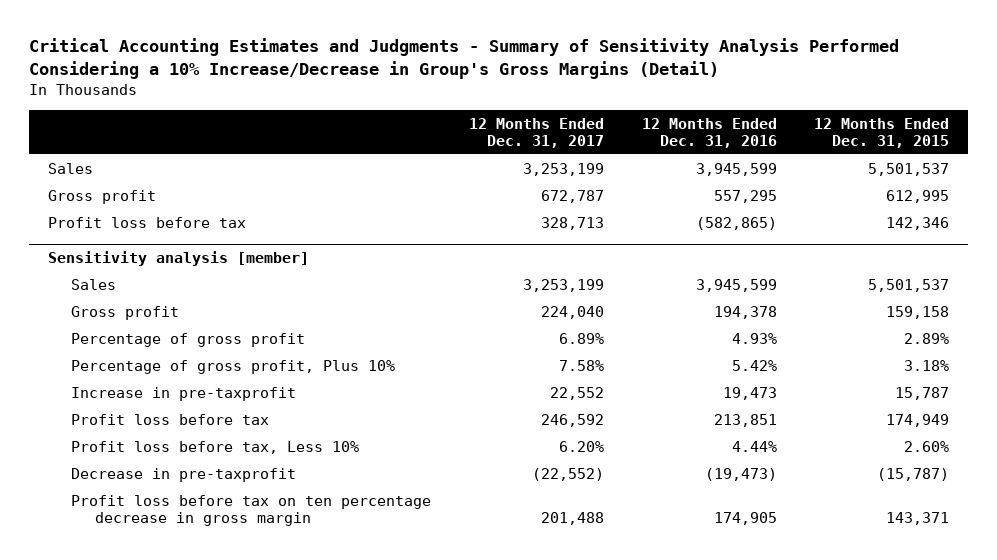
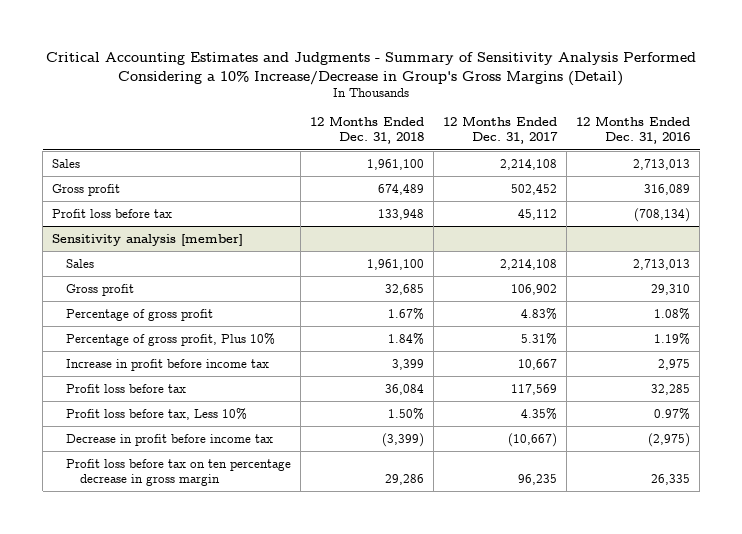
[814,117,950,148] 12 Months Ended Dec. 31, 2015 -> none
none -> [310,115,425,145] 12 Months Ended Dec. 31, 2018
[523,162,605,176] 3,253,199 -> [500,158,558,170] 2,214,108
[695,162,777,176] 3,945,599 -> [633,158,691,170] 2,713,013
[541,189,605,203] 672,787 -> [511,183,558,195] 502,452
[713,189,777,203] 557,295 -> [644,183,691,195] 316,089
[541,216,605,230] 328,713 -> [518,208,558,220] 45,112
[695,216,777,230] (582,865) -> [634,207,691,222] (708,134)
[71,386,297,401] Increase in pre-taxprofit -> none
[71,467,297,482] Decrease in pre-taxprofit -> none
[523,278,605,292] 3,253,199 -> [500,258,558,270] 2,214,108
[695,278,777,292] 3,945,599 -> [633,258,691,270] 2,713,013
[541,305,605,319] 224,040 -> [511,283,558,295] 106,902
[713,305,777,319] 194,378 -> [651,283,691,295] 29,310
[559,332,605,344] 6.89% -> [521,307,558,320] 4.83%
[731,332,777,344] 4.93% -> [654,307,691,320] 1.08%
[559,359,605,371] 7.58% -> [521,332,558,345] 5.31%
[731,359,777,371] 5.42% -> [654,332,691,345] 1.19%
none -> [66,358,270,371] Increase in profit before income tax
[541,413,605,427] 246,592 -> [511,383,558,395] 117,569
[713,413,777,427] 213,851 -> [651,383,691,395] 32,285
[559,440,605,452] 6.20% -> [521,407,558,420] 4.35%
[731,440,777,452] 4.44% -> [654,407,691,420] 0.97%
none -> [66,433,274,446] Decrease in profit before income tax
[541,512,605,526] 201,488 -> [518,474,558,486] 96,235
[713,512,777,526] 174,905 -> [651,474,691,486] 26,335

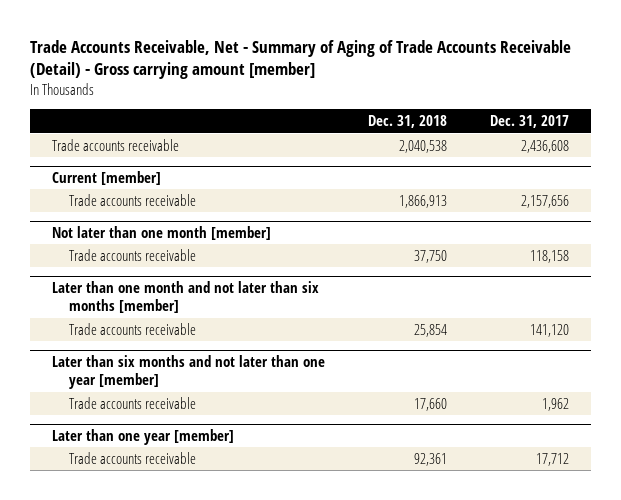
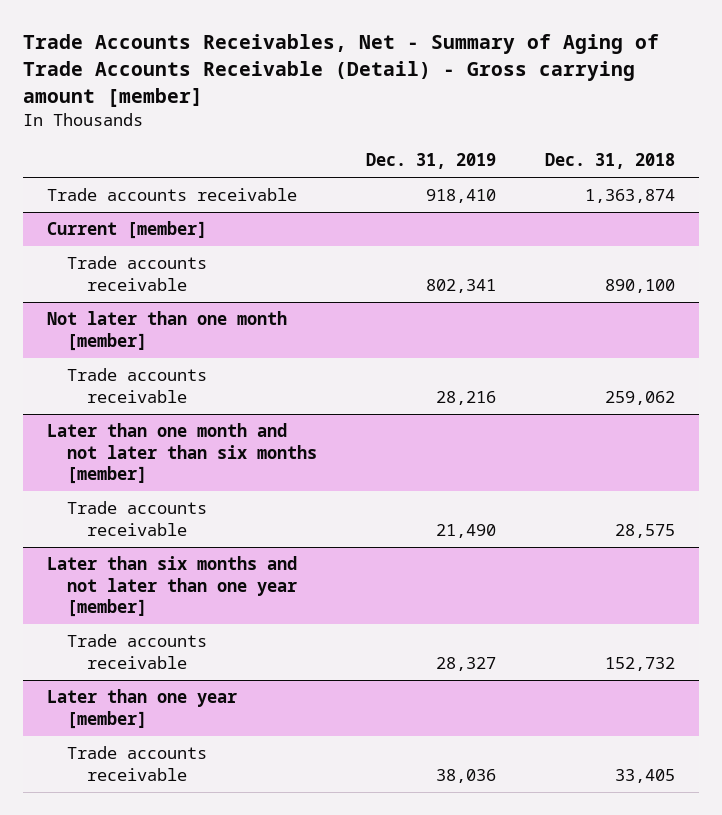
[30,39,572,80] Trade Accounts Receivable, Net - Summary of Aging of Trade Accounts Receivable (Detail) - Gross carrying amount [member] -> [22,34,659,107] Trade Accounts Receivables, Net - Summary of Aging of Trade Accounts Receivable (Detail) - Gross carrying amount [member]
[490,115,570,129] Dec. 31, 2017 -> none
none -> [365,153,496,170] Dec. 31, 2019
[398,139,447,153] 2,040,538 -> [584,189,675,204] 1,363,874
[398,194,447,208] 1,866,913 -> [604,278,675,293] 890,100
[413,249,447,263] 37,750 -> [604,390,675,405] 259,062
[413,323,447,337] 25,854 -> [614,523,675,538] 28,575
[413,397,447,411] 17,660 -> [604,656,675,671] 152,732
[413,452,447,466] 92,361 -> [614,768,675,783] 33,405

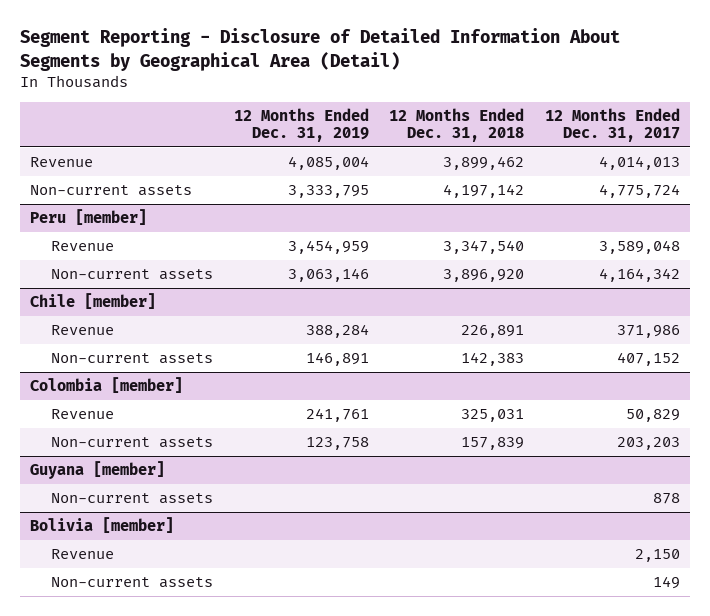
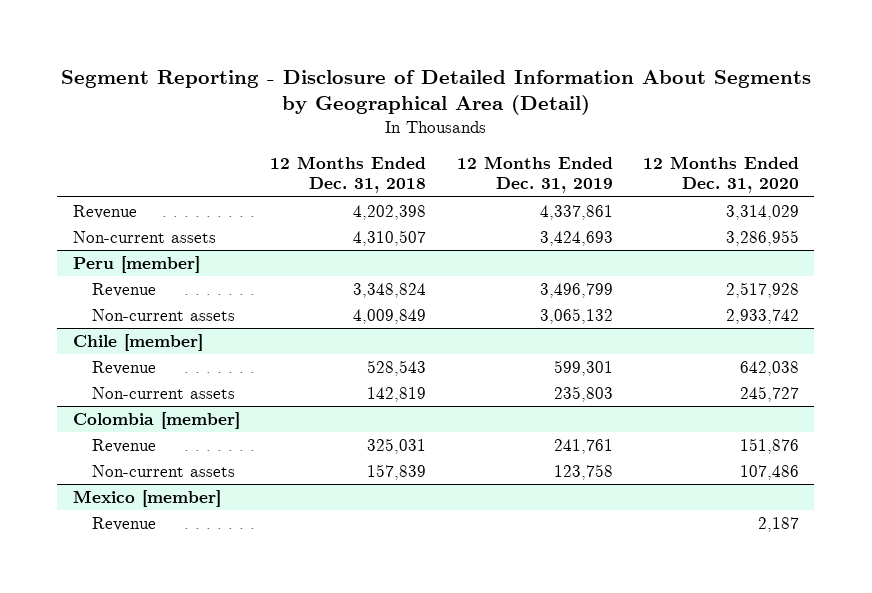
[544,107,680,143] 12 Months Ended Dec. 31, 2017 -> none
none -> [643,155,800,194] 12 Months Ended Dec. 31, 2020
[287,155,369,170] 4,085,004 -> [539,205,613,221] 4,337,861
[443,155,525,170] 3,899,462 -> [353,205,427,221] 4,202,398
[287,184,369,198] 3,333,795 -> [539,231,613,247] 3,424,693
[443,183,525,198] 4,197,142 -> [353,230,427,247] 4,310,507
[287,239,369,254] 3,454,959 -> [539,283,613,299] 3,496,799
[443,239,525,254] 3,347,540 -> [353,283,427,299] 3,348,824
[287,267,369,282] 3,063,146 -> [539,308,613,325] 3,065,132
[443,268,525,282] 3,896,920 -> [353,309,427,325] 4,009,849
[305,323,369,338] 388,284 -> [553,360,613,377] 599,301
[461,324,525,338] 226,891 -> [367,360,427,377] 528,543
[305,351,369,366] 146,891 -> [553,386,613,403] 235,803
[461,351,525,366] 142,383 -> [367,387,427,403] 142,819
[30,460,166,479] Guyana [member] -> none
[51,492,214,504] Non-current assets -> none
[30,516,175,533] Bolivia [member] -> none
none -> [72,490,221,508] Mexico [member]
[51,576,214,588] Non-current assets -> none

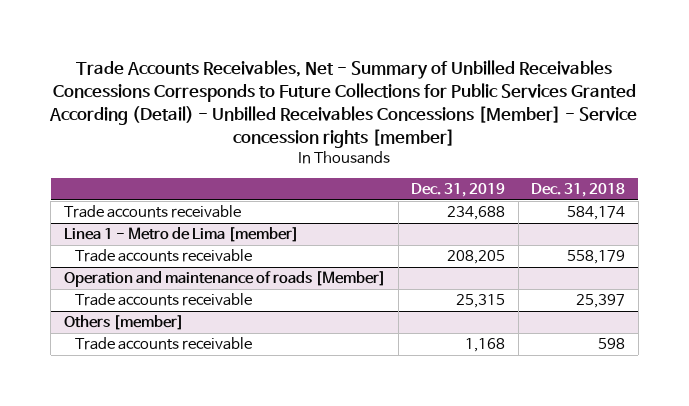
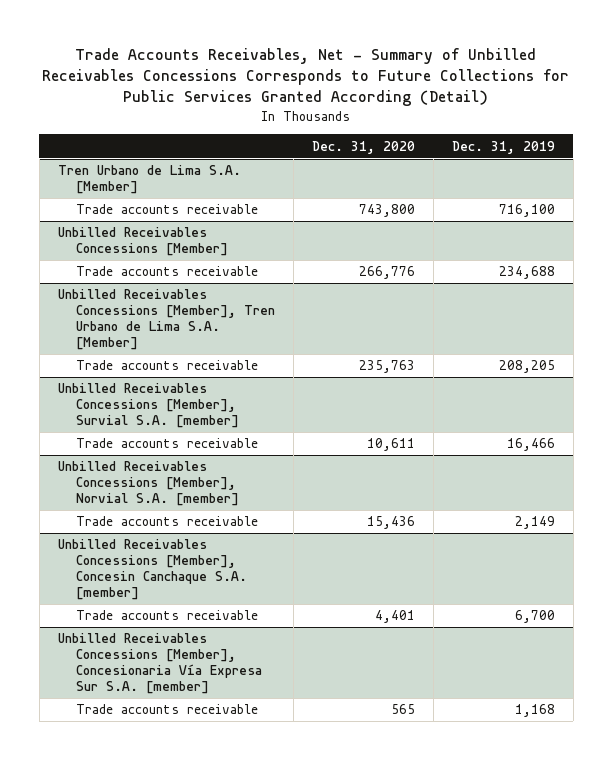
[49,59,638,148] Trade Accounts Receivables, Net - Summary of Unbilled Receivables Concessions Corresponds to Future Collections for Public Services Granted According (Detail) - Unbilled Receivables Concessions [Member] - Service concession rights [member] -> [42,48,570,107] Trade Accounts Receivables, Net - Summary of Unbilled Receivables Concessions Corresponds to Future Collections for Public Services Granted According (Detail)
[531,182,626,197] Dec. 31, 2018 -> none
none -> [312,140,416,154] Dec. 31, 2020
none -> [57,165,241,195] Tren Urbano de Lima S.A. [Member]
none -> [76,204,259,215] Trade accounts receivable
none -> [57,227,229,257] Unbilled Receivables Concessions [Member]
[63,227,299,243] Linea 1 - Metro de Lima [member] -> none
none -> [57,289,276,350] Unbilled Receivables Concessions [Member], Tren Urbano de Lima S.A. [Member]
[63,271,386,288] Operation and maintenance of roads [Member] -> none
[63,315,184,331] Others [member] -> none
none -> [57,383,240,429] Unbilled Receivables Concessions [Member], Survial S.A. [member]
[456,294,506,309] 25,315 -> [506,438,555,452] 16,466
none -> [57,461,240,507] Unbilled Receivables Concessions [Member], Norvial S.A. [member]
none -> [76,516,259,527] Trade accounts receivable
none -> [57,539,248,600] Unbilled Receivables Concessions [Member], Concesin Canchaque S.A. [member]
none -> [76,610,259,621] Trade accounts receivable
none -> [57,633,263,694] Unbilled Receivables Concessions [Member], Concesionaria Vía Expresa Sur S.A. [member]

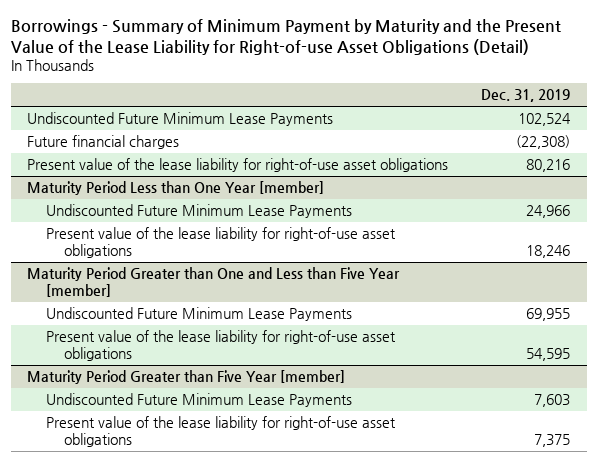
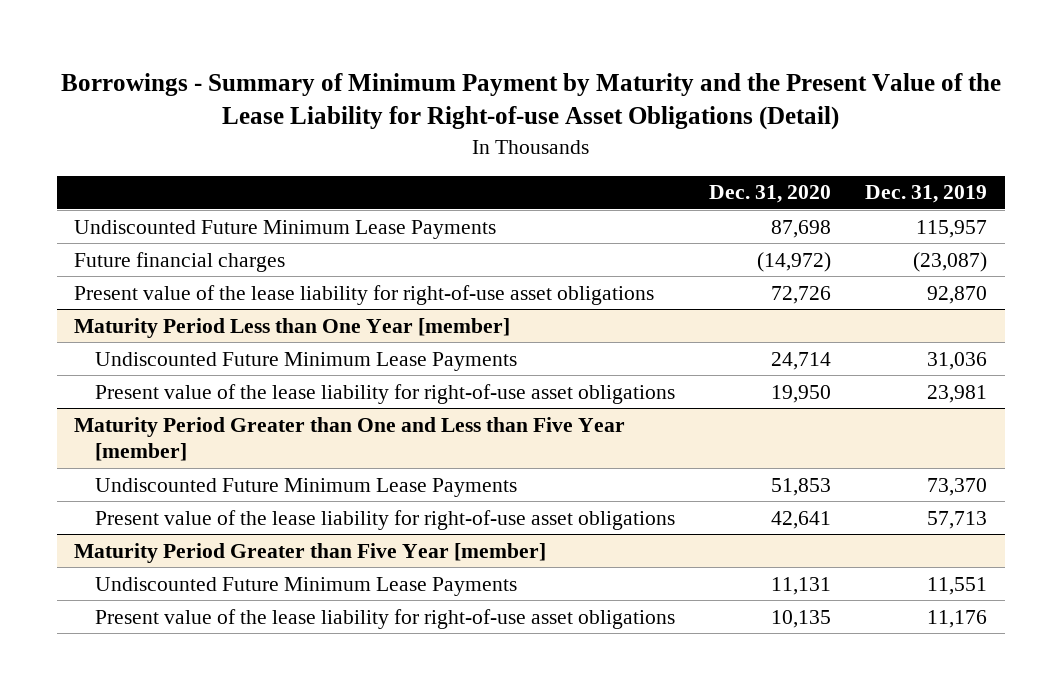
none -> [709,185,832,204] Dec. 31, 2020
[518,113,572,127] 102,524 -> [916,219,988,238] 115,957
[516,135,571,150] (22,308) -> [913,251,988,272] (23,087)
[526,159,571,173] 80,216 -> [927,285,988,304] 92,870
[526,205,571,219] 24,966 -> [927,351,988,370] 31,036
[526,245,571,259] 18,246 -> [927,384,988,403] 23,981
[526,308,571,322] 69,955 -> [927,477,988,496] 73,370
[526,348,571,362] 54,595 -> [927,510,988,529] 57,713
[534,394,571,408] 7,603 -> [927,576,988,595] 11,551
[534,434,571,448] 7,375 -> [927,609,988,628] 11,176

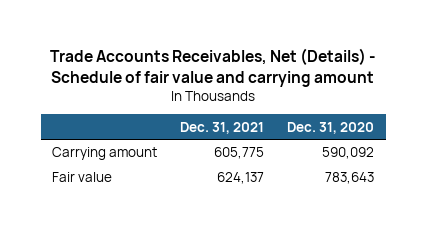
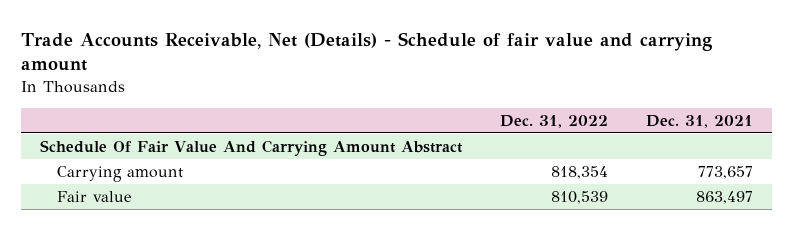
[50,47,377,87] Trade Accounts Receivables, Net (Details) - Schedule of fair value and carrying amount -> [20,31,712,72] Trade Accounts Receivable, Net (Details) - Schedule of fair value and carrying amount
[287,121,375,134] Dec. 31, 2020 -> none
none -> [499,114,608,128] Dec. 31, 2022
none -> [39,139,463,156] Schedule Of Fair Value And Carrying Amount Abstract
[214,147,265,160] 605,775 -> [697,165,753,179] 773,657
[217,172,265,185] 624,137 -> [695,190,753,204] 863,497

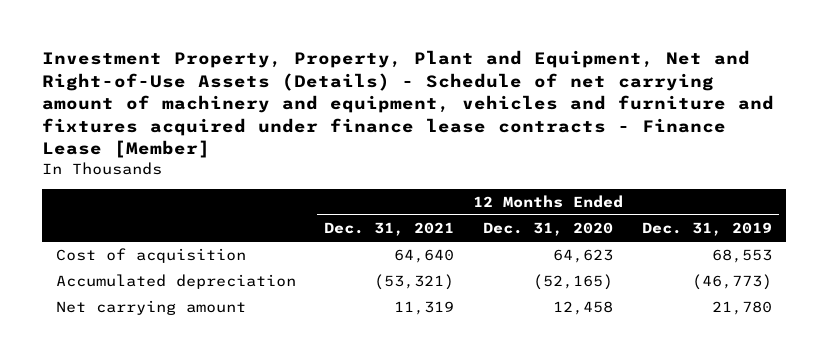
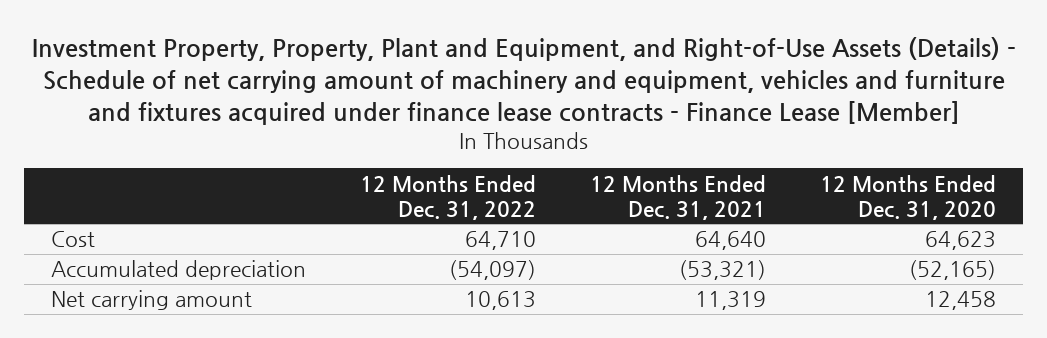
[41,50,774,159] Investment Property, Property, Plant and Equipment, Net and Right-of-Use Assets (Details) - Schedule of net carrying amount of machinery and equipment, vehicles and furniture and fixtures acquired under finance lease contracts - Finance Lease [Member] -> [31,37,1016,126] Investment Property, Property, Plant and Equipment, and Right-of-Use Assets (Details) - Schedule of net carrying amount of machinery and equipment, vehicles and furniture and fixtures acquired under finance lease contracts - Finance Lease [Member]
[641,222,772,237] Dec. 31, 2019 -> none
none -> [360,174,537,220] 12 Months Ended Dec. 31, 2022
[55,248,246,264] Cost of acquisition -> [51,231,96,248] Cost

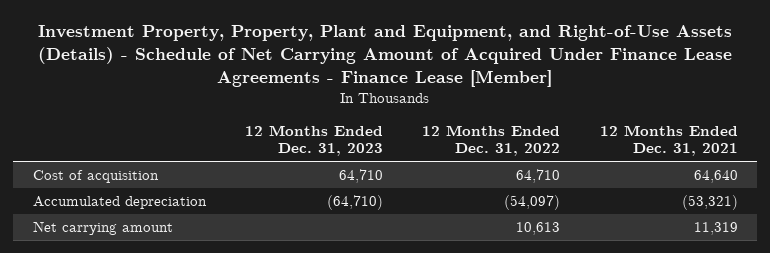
[31,37,1016,126] Investment Property, Property, Plant and Equipment, and Right-of-Use Assets (Details) - Schedule of net carrying amount of machinery and equipment, vehicles and furniture and fixtures acquired under finance lease contracts - Finance Lease [Member] -> [38,24,733,87] Investment Property, Property, Plant and Equipment, and Right-of-Use Assets (Details) - Schedule of Net Carrying Amount of Acquired Under Finance Lease Agreements - Finance Lease [Member]
[820,174,997,220] 12 Months Ended Dec. 31, 2020 -> none
none -> [245,125,384,157] 12 Months Ended Dec. 31, 2023
[51,231,96,248] Cost -> [32,170,159,184] Cost of acquisition

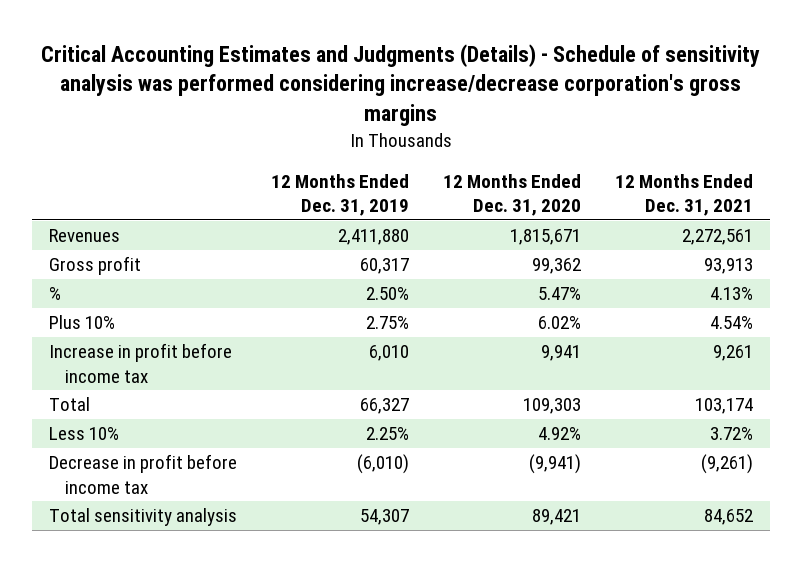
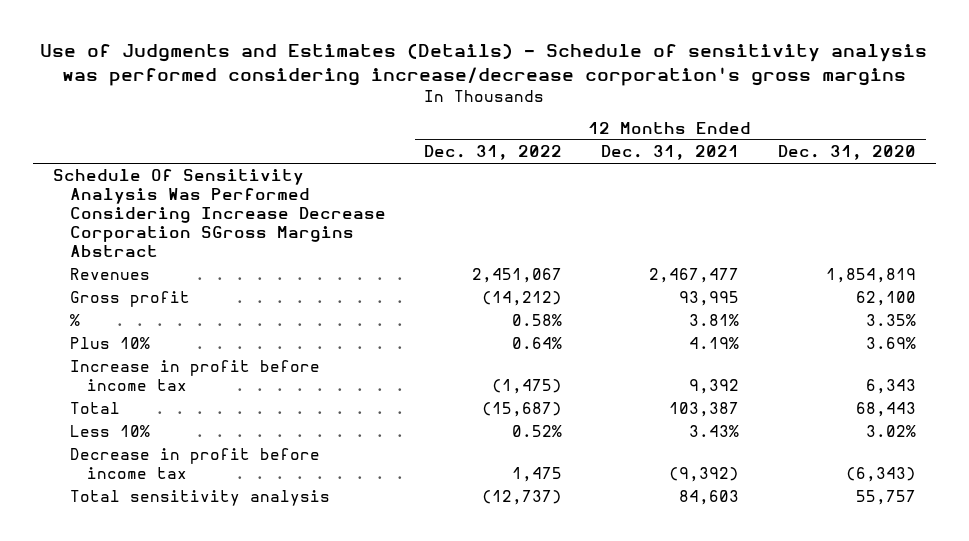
[41,43,761,127] Critical Accounting Estimates and Judgments (Details) - Schedule of sensitivity analysis was performed considering increase/decrease corporation's gross margins -> [40,43,928,86] Use of Judgments and Estimates (Details) - Schedule of sensitivity analysis was performed considering increase/decrease corporation's gross margins
[271,173,410,217] 12 Months Ended Dec. 31, 2019 -> none
none -> [424,145,563,161] Dec. 31, 2022
[48,287,61,301] % -> none
none -> [52,169,386,258] Schedule Of Sensitivity Analysis Was Performed Considering Increase Decrease Corporation SGross Margins Abstract
[510,229,582,246] 1,815,671 -> [826,268,917,284] 1,854,819
[682,229,754,246] 2,272,561 -> [649,268,740,284] 2,467,477
[532,258,582,275] 99,362 -> [856,291,917,307] 62,100
[704,258,754,275] 93,913 -> [679,291,740,307] 93,995
none -> [69,314,80,327] %
[538,316,582,330] 6.02% -> [866,337,917,350] 3.69%
[710,316,754,330] 4.54% -> [689,337,740,350] 4.19%
[541,345,582,362] 9,941 -> [866,379,917,395] 6,343
[713,345,754,362] 9,261 -> [689,379,740,395] 9,392
[523,398,582,415] 109,303 -> [856,402,917,418] 68,443
[695,398,754,415] 103,174 -> [669,402,740,418] 103,387
[538,427,582,441] 4.92% -> [866,425,917,438] 3.02%
[710,427,754,441] 3.72% -> [689,425,740,438] 3.43%
[529,454,582,475] (9,941) -> [846,467,917,483] (6,343)
[701,454,754,475] (9,261) -> [669,467,740,483] (9,392)
[532,509,582,526] 89,421 -> [856,490,917,506] 55,757
[704,509,754,526] 84,652 -> [679,490,740,506] 84,603

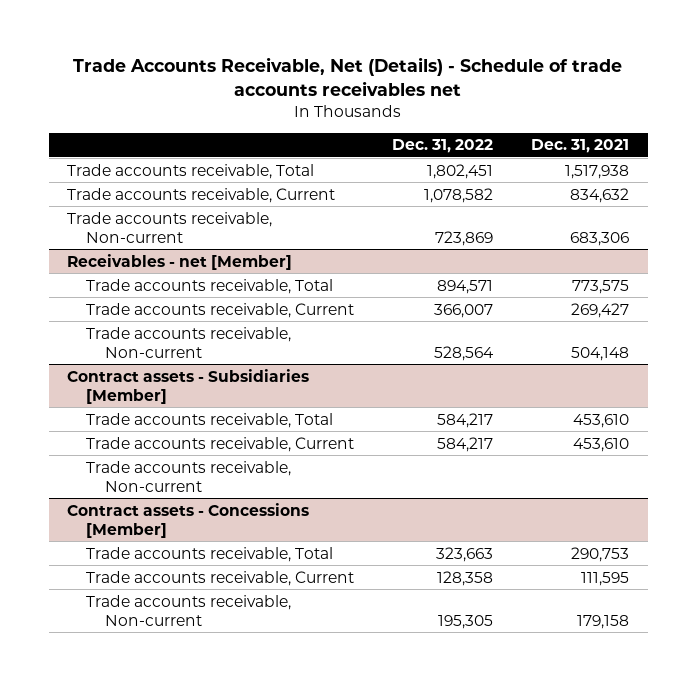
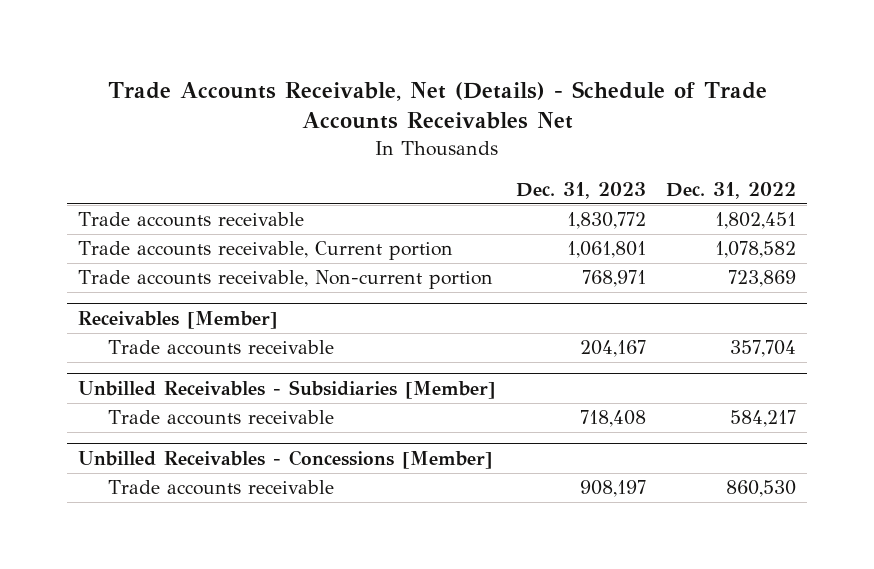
[73,57,623,97] Trade Accounts Receivable, Net (Details) - Schedule of trade accounts receivables net -> [108,80,768,130] Trade Accounts Receivable, Net (Details) - Schedule of Trade Accounts Receivables Net
[530,139,629,154] Dec. 31, 2021 -> none
none -> [516,181,647,199] Dec. 31, 2023
[86,302,355,318] Trade accounts receivable, Current -> none
[86,326,292,358] Trade accounts receivable, Non-current -> none
[67,368,310,404] Contract assets - Subsidiaries [Member] -> none
[86,436,355,452] Trade accounts receivable, Current -> none
[86,460,292,492] Trade accounts receivable, Non-current -> none
[67,502,310,538] Contract assets - Concessions [Member] -> none
[86,570,355,586] Trade accounts receivable, Current -> none
[86,594,292,626] Trade accounts receivable, Non-current -> none
[67,163,315,179] Trade accounts receivable, Total -> [77,212,304,228] Trade accounts receivable
[67,187,336,203] Trade accounts receivable, Current -> [77,241,453,261] Trade accounts receivable, Current portion
[67,211,273,243] Trade accounts receivable, Non-current -> [77,270,493,290] Trade accounts receivable, Non-current portion
[67,253,293,270] Receivables - net [Member] -> [77,310,278,329] Receivables [Member]
[86,278,334,294] Trade accounts receivable, Total -> [108,340,335,356] Trade accounts receivable
[437,279,494,294] 894,571 -> [730,340,797,358] 357,704
none -> [77,379,496,399] Unbilled Receivables - Subsidiaries [Member]
[86,412,334,428] Trade accounts receivable, Total -> [108,410,335,426] Trade accounts receivable
none -> [77,449,493,469] Unbilled Receivables - Concessions [Member]
[86,546,334,562] Trade accounts receivable, Total -> [108,480,335,496] Trade accounts receivable
[436,546,494,562] 323,663 -> [726,480,797,498] 860,530

